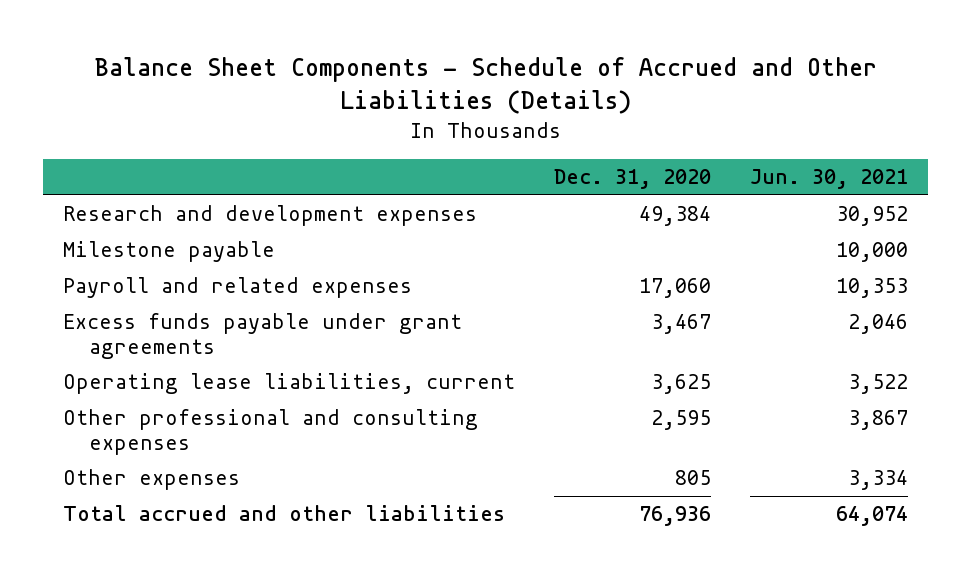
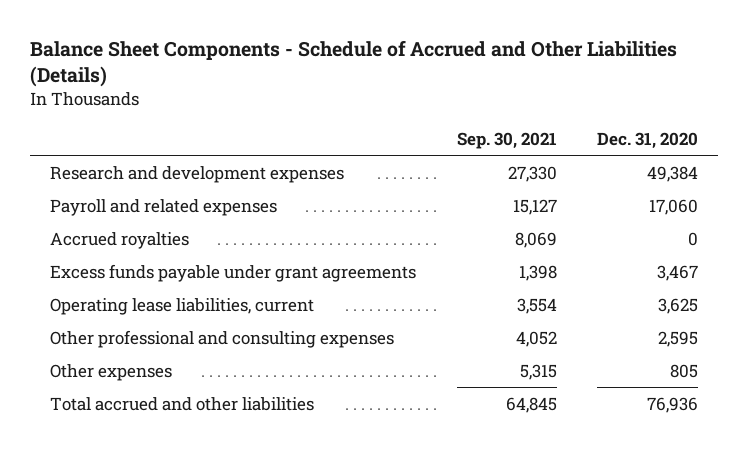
[750,169,909,190] Jun. 30, 2021 -> none
none -> [456,131,557,149] Sep. 30, 2021
[62,241,275,263] Milestone payable -> none
none -> [50,231,190,249] Accrued royalties

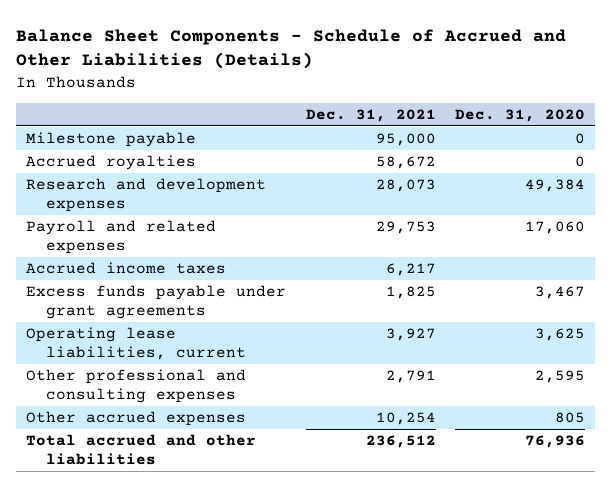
[456,131,557,149] Sep. 30, 2021 -> none
none -> [305,108,436,122] Dec. 31, 2021
none -> [26,132,197,148] Milestone payable
[50,231,190,249] Accrued royalties -> [26,155,197,171] Accrued royalties
none -> [26,262,227,275] Accrued income taxes
[50,363,173,381] Other expenses -> [26,411,247,427] Other accrued expenses

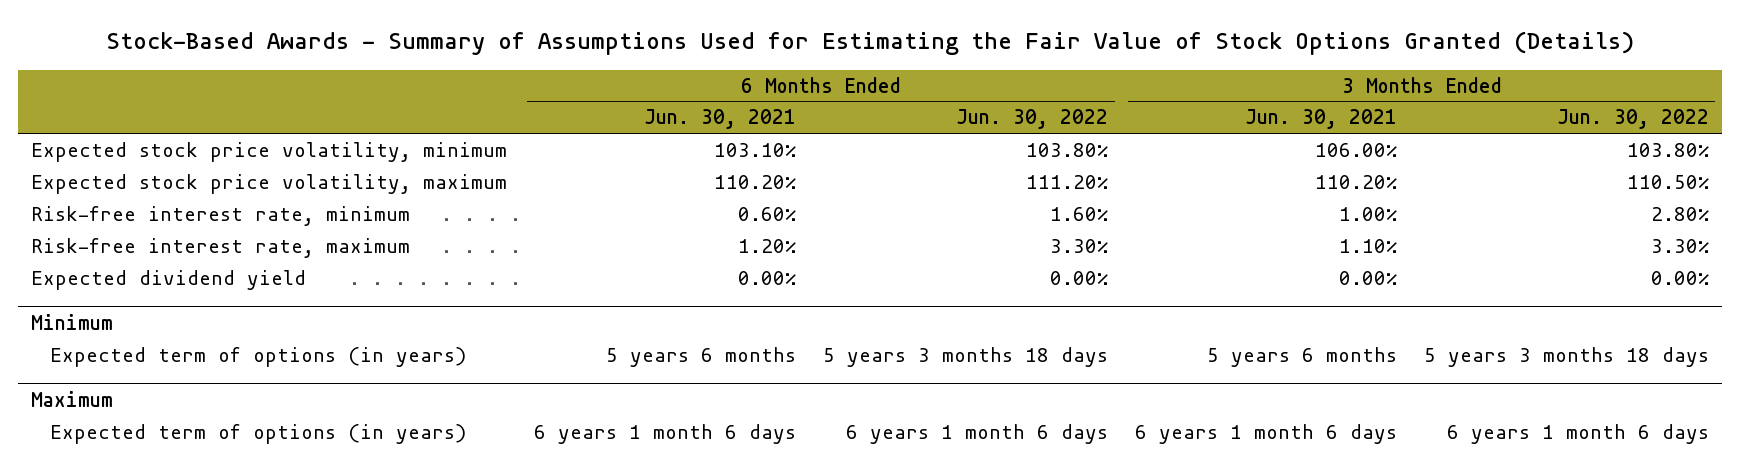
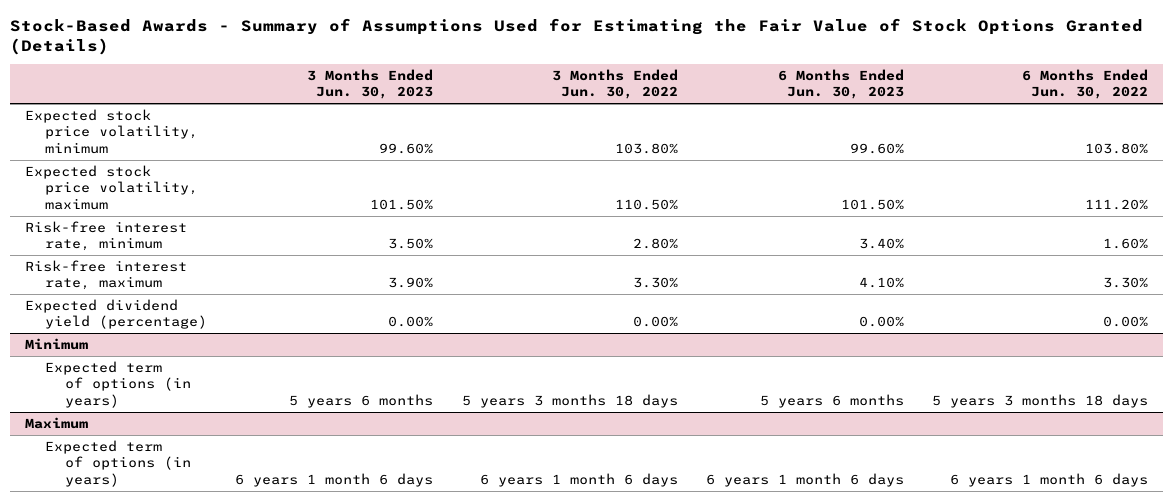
[644,109,797,130] Jun. 30, 2021 -> none
[1244,109,1397,130] Jun. 30, 2021 -> none
none -> [307,68,434,100] 3 Months Ended Jun. 30, 2023
none -> [778,68,905,100] 6 Months Ended Jun. 30, 2023
[31,269,307,290] Expected dividend yield -> [24,299,207,330] Expected dividend yield (percentage)

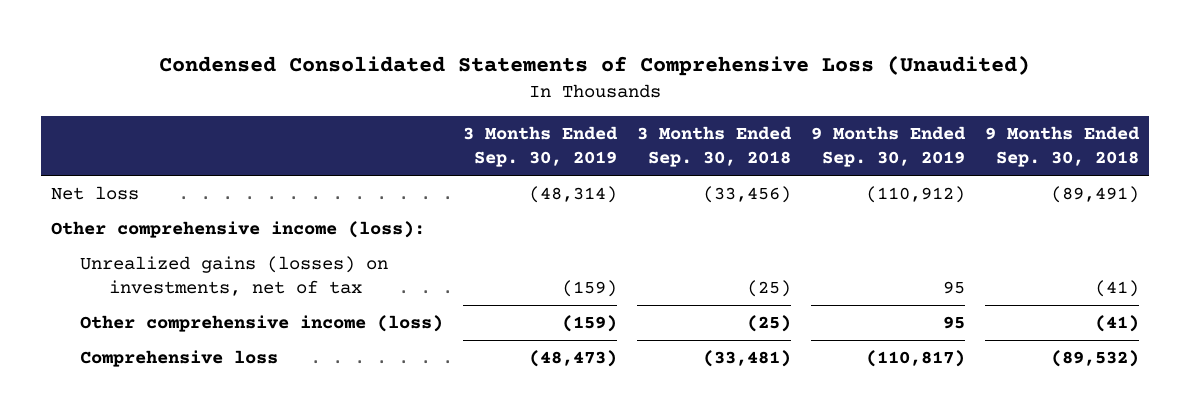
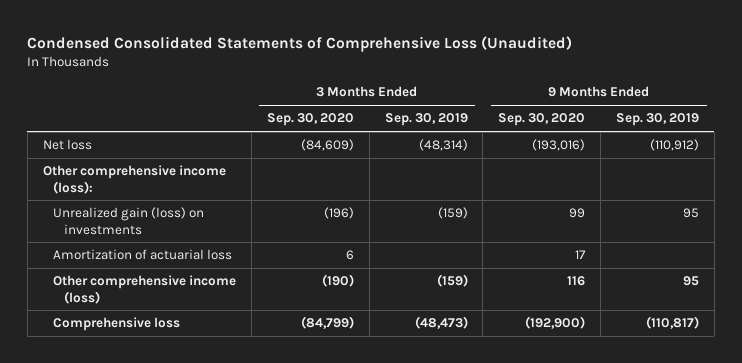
[637,126,793,168] 3 Months Ended Sep. 30, 2018 -> none
[984,126,1140,168] 9 Months Ended Sep. 30, 2018 -> none
none -> [267,113,355,127] Sep. 30, 2020
none -> [498,113,586,127] Sep. 30, 2020
[80,255,389,297] Unrealized gains (losses) on investments, net of tax -> [53,207,205,235] Unrealized gain (loss) on investments
none -> [53,249,233,261] Amortization of actuarial loss

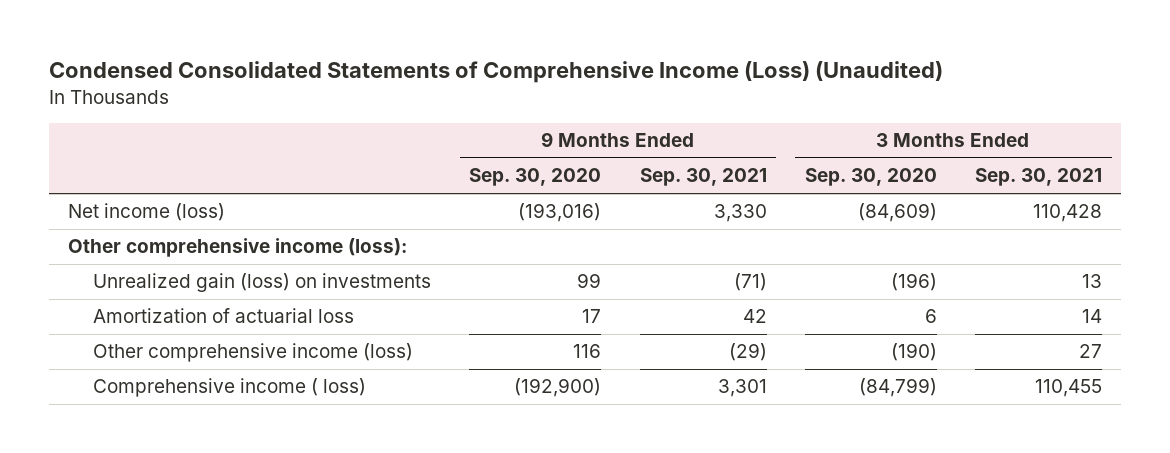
[27,36,573,53] Condensed Consolidated Statements of Comprehensive Loss (Unaudited) -> [48,61,943,84] Condensed Consolidated Statements of Comprehensive Income (Loss) (Unaudited)
[384,113,468,127] Sep. 30, 2019 -> none
[615,113,699,127] Sep. 30, 2019 -> none
none -> [639,168,767,187] Sep. 30, 2021
none -> [975,168,1103,187] Sep. 30, 2021
[42,139,92,151] Net loss -> [67,203,225,222] Net income (loss)
[53,317,181,332] Comprehensive loss -> [93,378,367,398] Comprehensive income ( loss)

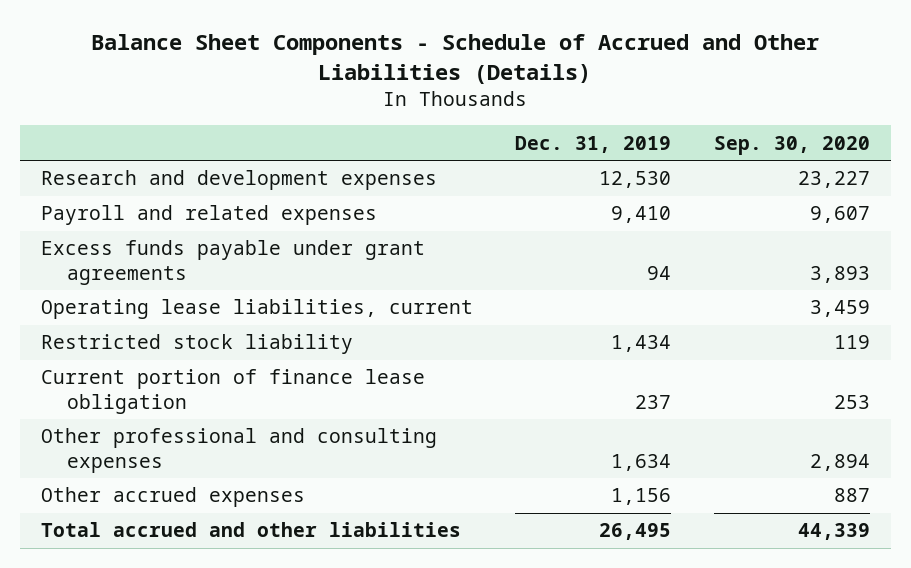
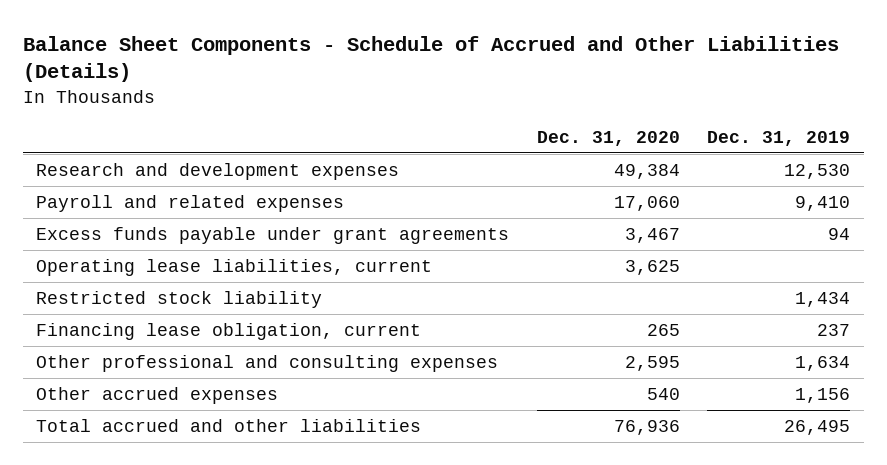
[713,135,870,155] Sep. 30, 2020 -> none
none -> [536,130,680,146] Dec. 31, 2020
[41,369,426,414] Current portion of finance lease obligation -> [36,322,422,340] Financing lease obligation, current

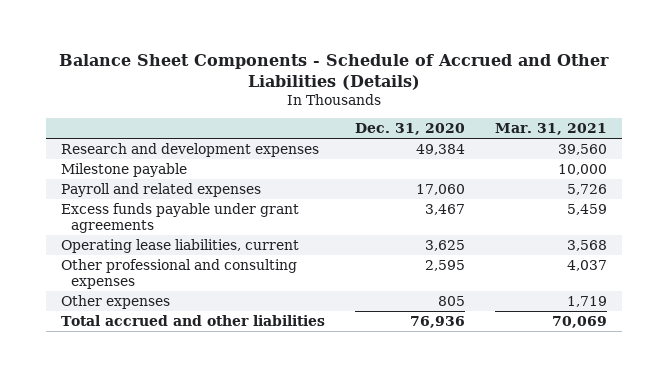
[707,130,851,146] Dec. 31, 2019 -> none
none -> [494,123,607,136] Mar. 31, 2021
none -> [60,162,187,177] Milestone payable
[36,290,323,308] Restricted stock liability -> none
[36,322,422,340] Financing lease obligation, current -> none
[36,386,279,404] Other accrued expenses -> [60,294,170,309] Other expenses
[646,387,680,400] 540 -> [437,295,465,306] 805

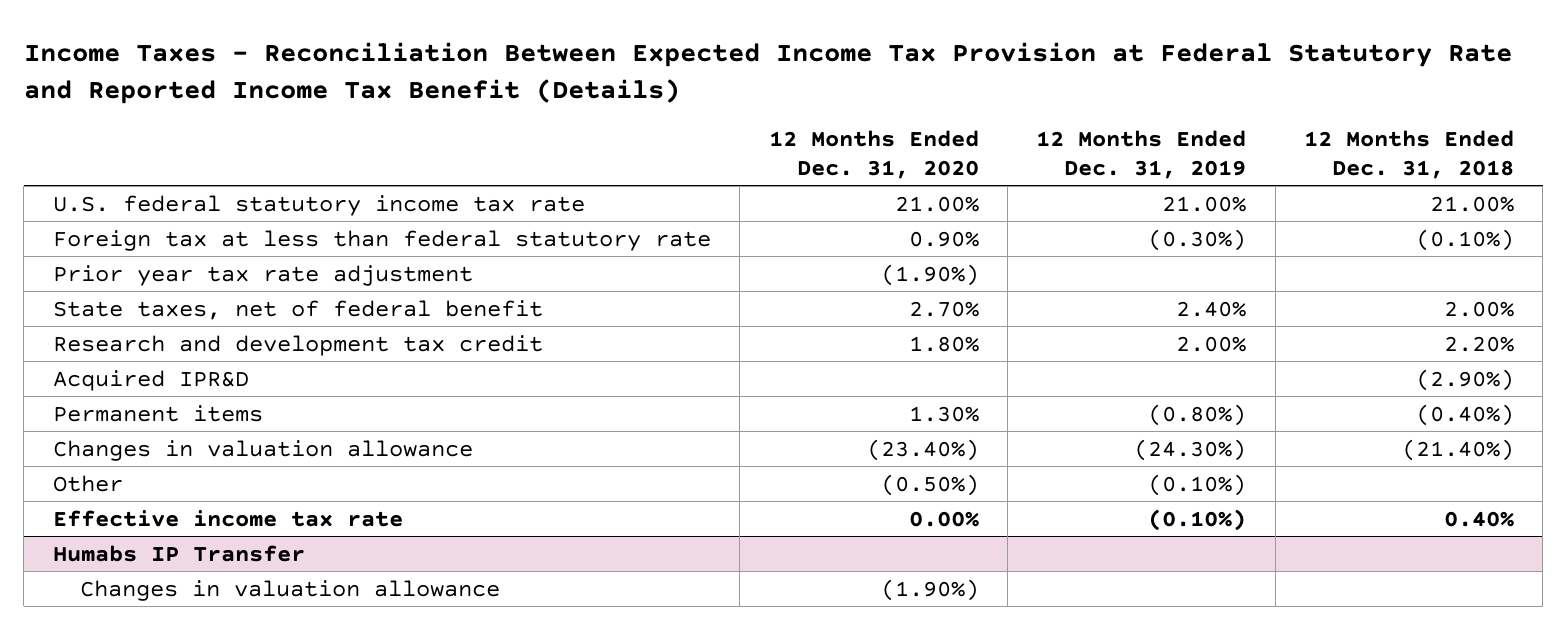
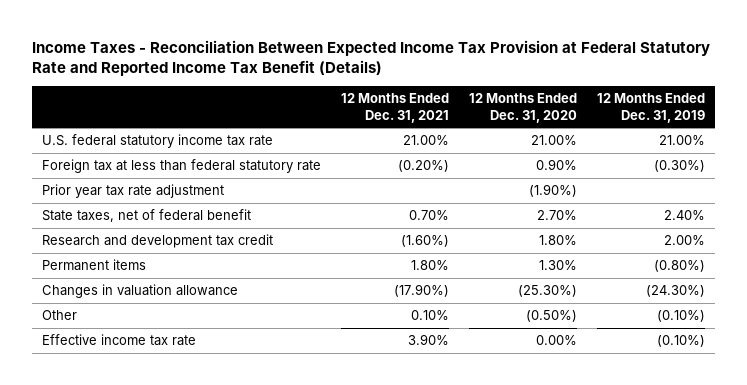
[1303,130,1514,179] 12 Months Ended Dec. 31, 2018 -> none
none -> [341,93,450,123] 12 Months Ended Dec. 31, 2021
[52,369,249,391] Acquired IPR&D -> none
[866,438,979,461] (23.40%) -> [517,285,577,298] (25.30%)
[52,544,305,562] Humabs IP Transfer -> none
[79,579,500,601] Changes in valuation allowance -> none

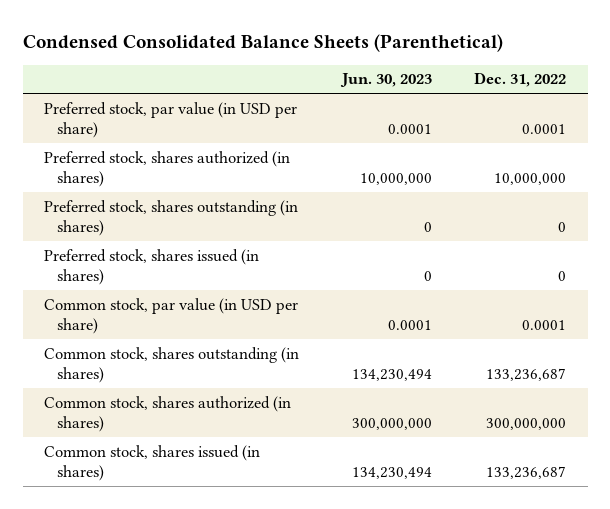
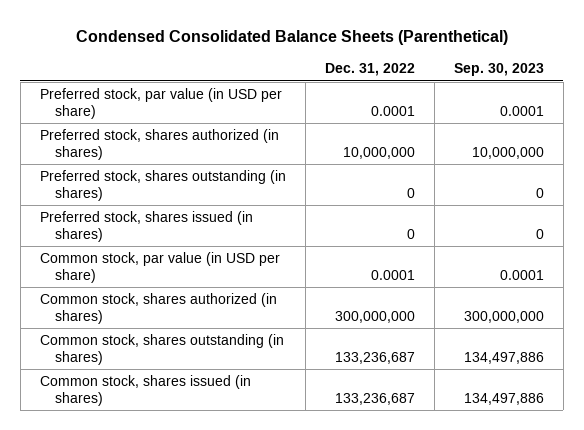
[339,73,432,88] Jun. 30, 2023 -> none
none -> [453,63,544,77] Sep. 30, 2023
[43,346,299,384] Common stock, shares outstanding (in shares) -> [39,334,284,366] Common stock, shares outstanding (in shares)

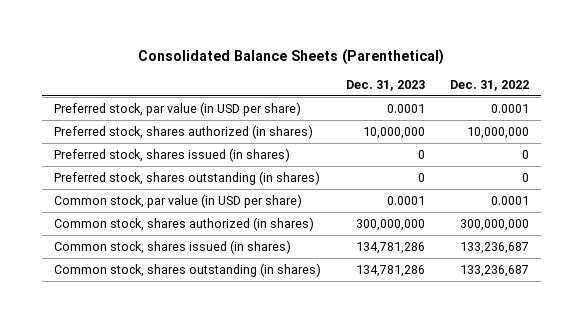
[75,30,508,46] Condensed Consolidated Balance Sheets (Parenthetical) -> [138,48,445,65] Consolidated Balance Sheets (Parenthetical)
[453,63,544,77] Sep. 30, 2023 -> none
none -> [345,79,425,91] Dec. 31, 2023
[39,170,286,202] Preferred stock, shares outstanding (in shares) -> [54,170,321,185] Preferred stock, shares outstanding (in shares)
[39,334,284,366] Common stock, shares outstanding (in shares) -> [54,262,322,277] Common stock, shares outstanding (in shares)

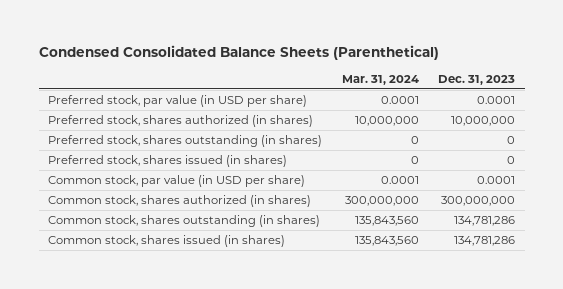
[138,48,445,65] Consolidated Balance Sheets (Parenthetical) -> [38,44,439,60] Condensed Consolidated Balance Sheets (Parenthetical)
[449,79,529,91] Dec. 31, 2022 -> none
none -> [341,74,419,85] Mar. 31, 2024
[54,147,291,162] Preferred stock, shares issued (in shares) -> [48,155,288,168] Preferred stock, shares issued (in shares)
[54,239,292,254] Common stock, shares issued (in shares) -> [48,235,286,248] Common stock, shares issued (in shares)

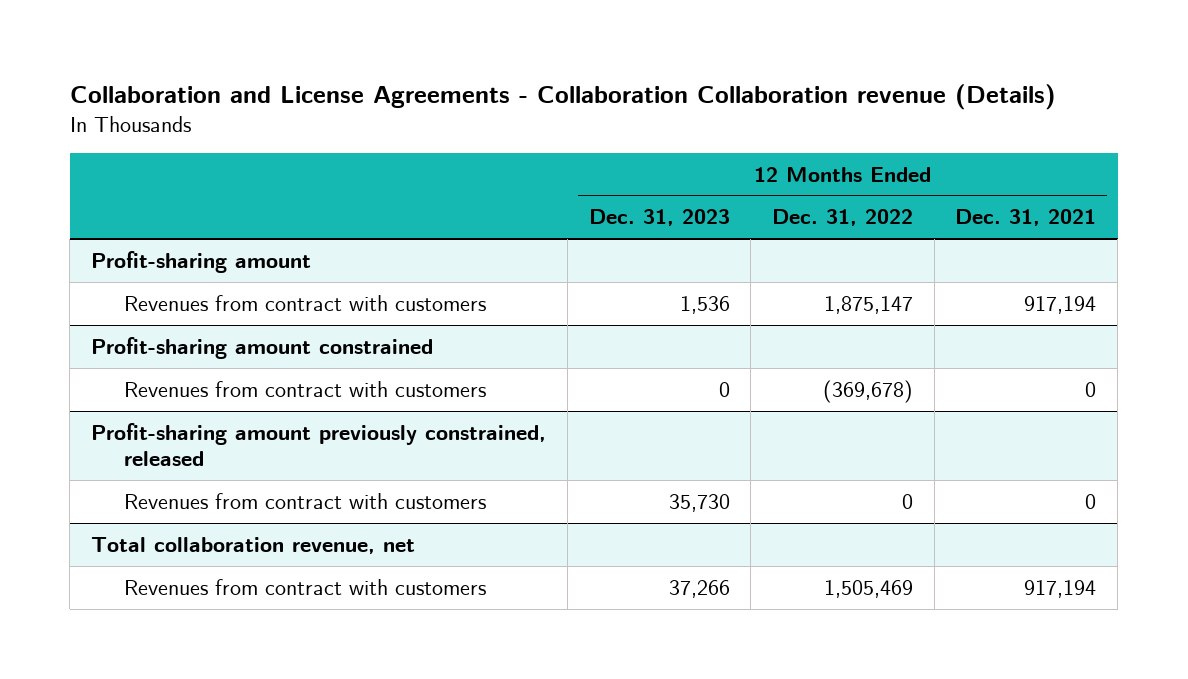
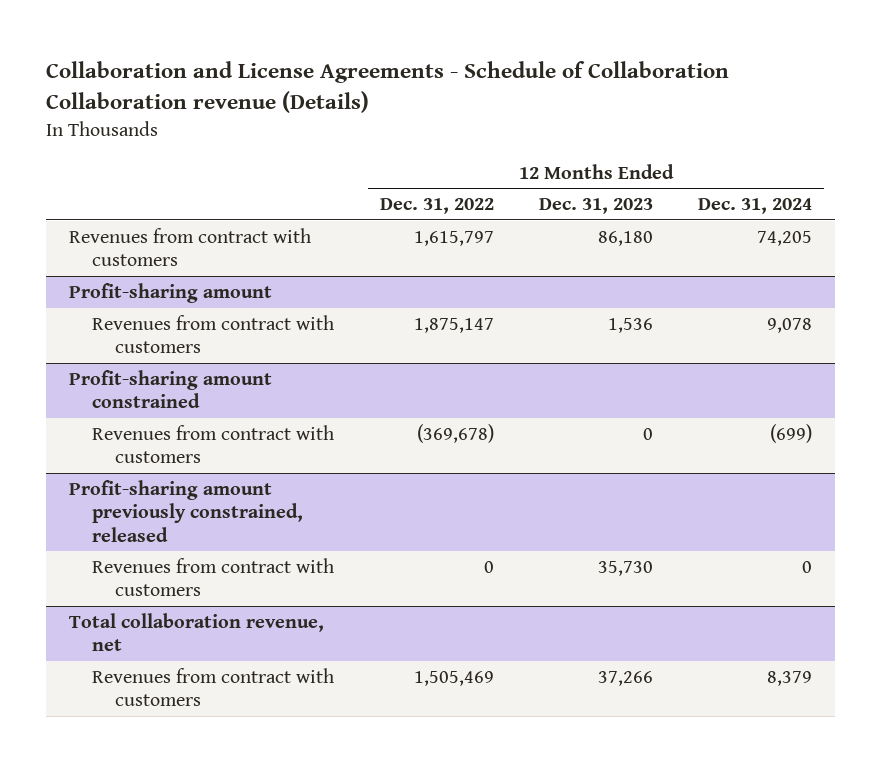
[69,83,1056,110] Collaboration and License Agreements - Collaboration Collaboration revenue (Details) -> [46,60,730,114] Collaboration and License Agreements - Schedule of Collaboration Collaboration revenue (Details)
[955,209,1097,227] Dec. 31, 2021 -> none
none -> [698,198,813,215] Dec. 31, 2024
none -> [69,228,312,267] Revenues from contract with customers

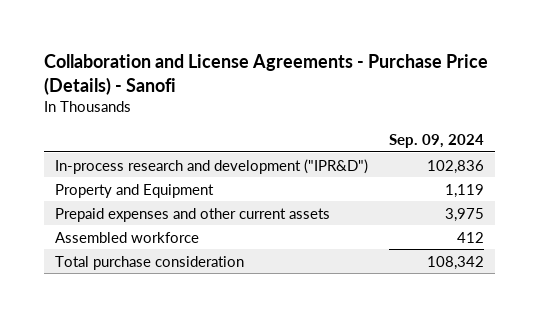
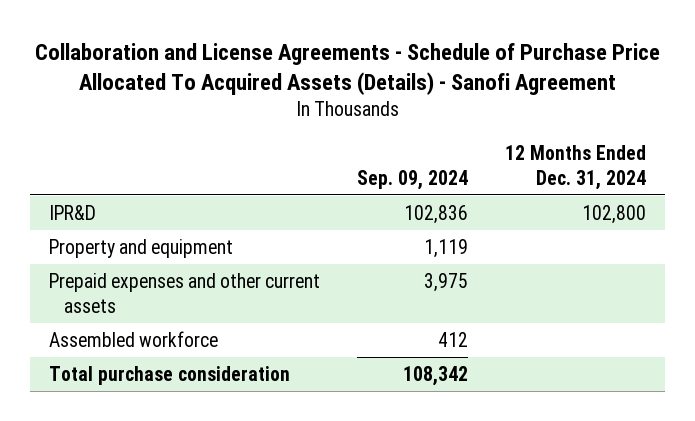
[44,53,489,95] Collaboration and License Agreements - Purchase Price (Details) - Sanofi -> [34,43,660,96] Collaboration and License Agreements - Schedule of Purchase Price Allocated To Acquired Assets (Details) - Sanofi Agreement
none -> [505,144,647,190] 12 Months Ended Dec. 31, 2024
[54,158,368,174] In-process research and development ("IPR&D") -> [48,204,96,220] IPR&D
[54,183,214,198] Property and Equipment -> [48,238,233,258] Property and equipment

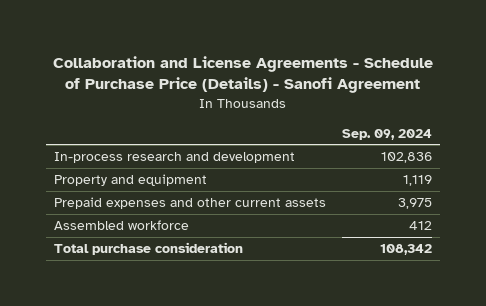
[34,43,660,96] Collaboration and License Agreements - Schedule of Purchase Price Allocated To Acquired Assets (Details) - Sanofi Agreement -> [53,55,434,93] Collaboration and License Agreements - Schedule of Purchase Price (Details) - Sanofi Agreement
[505,144,647,190] 12 Months Ended Dec. 31, 2024 -> none
[48,204,96,220] IPR&D -> [54,152,296,164] In-process research and development

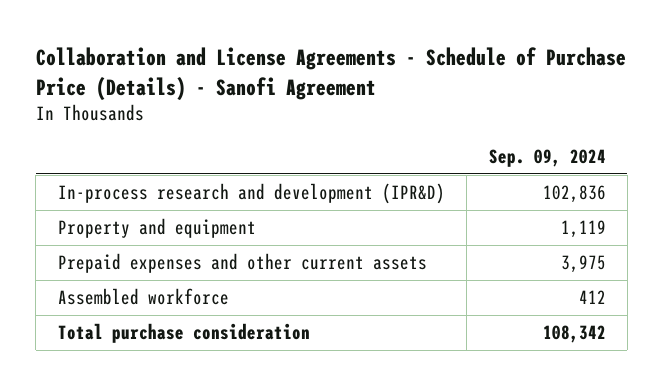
[54,152,296,164] In-process research and development -> [57,183,445,205] In-process research and development (IPR&D)

